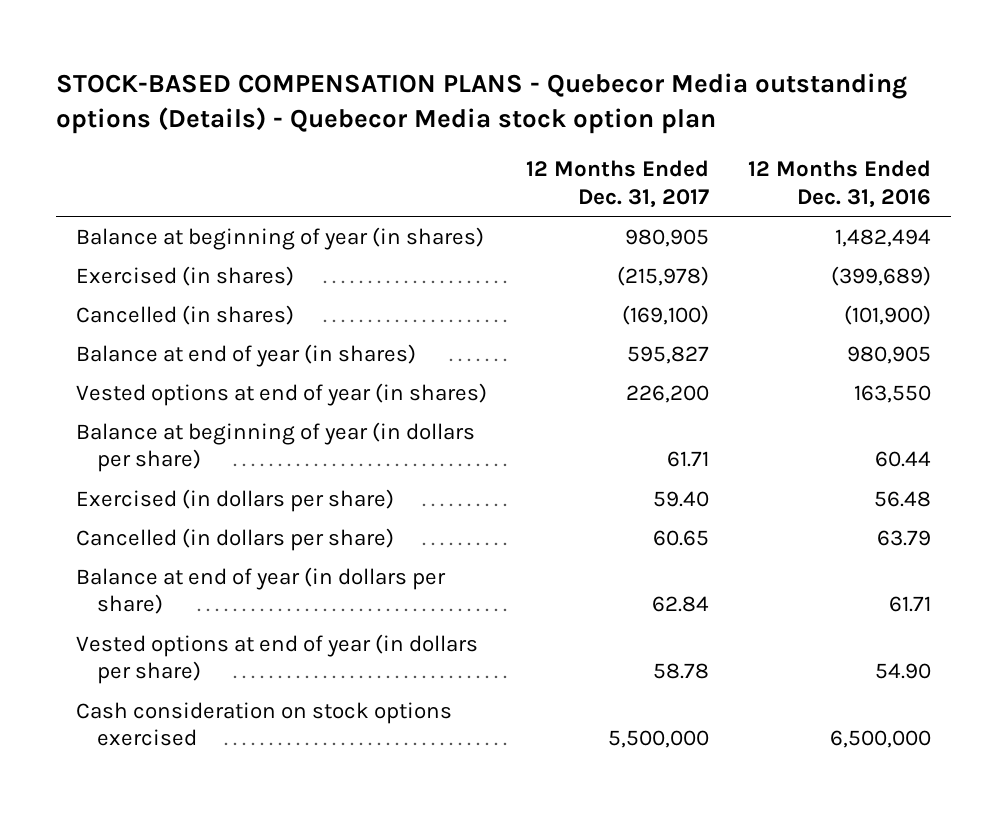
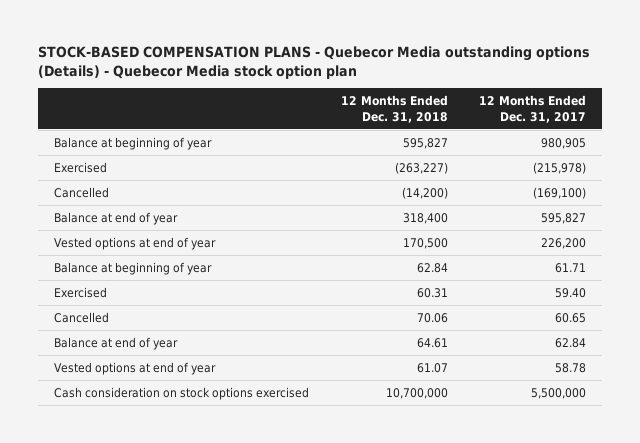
[748,160,932,208] 12 Months Ended Dec. 31, 2016 -> none
none -> [340,94,448,123] 12 Months Ended Dec. 31, 2018
[75,226,484,250] Balance at beginning of year (in shares) -> [53,136,212,150] Balance at beginning of year
[75,265,294,286] Exercised (in shares) -> [53,161,107,173] Exercised
[75,304,294,325] Cancelled (in shares) -> [53,186,109,198] Cancelled
[75,343,416,367] Balance at end of year (in shares) -> [53,211,178,225] Balance at end of year
[75,382,487,406] Vested options at end of year (in shares) -> [53,236,216,250] Vested options at end of year
[75,421,475,473] Balance at beginning of year (in dollars per share) -> [53,261,212,275] Balance at beginning of year
[75,488,394,512] Exercised (in dollars per share) -> [53,286,107,298] Exercised
[75,527,394,551] Cancelled (in dollars per share) -> [53,311,109,323] Cancelled
[75,566,446,615] Balance at end of year (in dollars per share) -> [53,336,178,350] Balance at end of year
[75,633,478,685] Vested options at end of year (in dollars per share) -> [53,361,216,375] Vested options at end of year

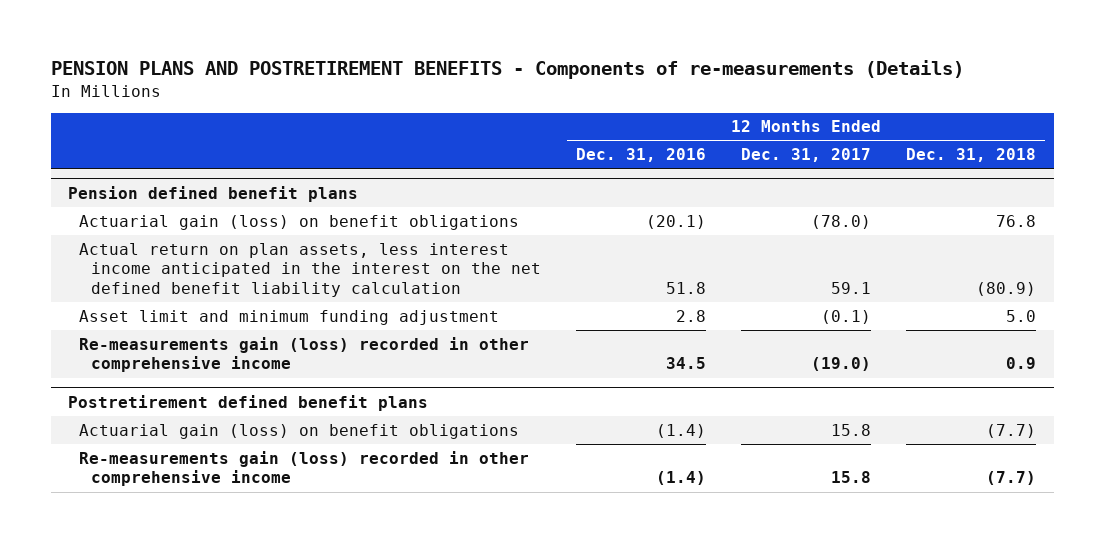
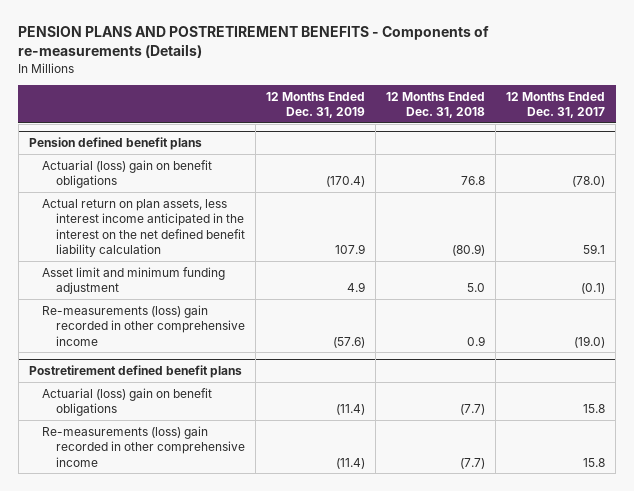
[575,148,706,163] Dec. 31, 2016 -> none
none -> [266,91,366,119] 12 Months Ended Dec. 31, 2019
[79,214,520,230] Actuarial gain (loss) on benefit obligations -> [42,159,213,189] Actuarial (loss) gain on benefit obligations
[79,336,530,373] Re-measurements gain (loss) recorded in other comprehensive income -> [42,304,245,346] Re-measurements (loss) gain recorded in other comprehensive income
[79,423,520,439] Actuarial gain (loss) on benefit obligations -> [42,387,213,417] Actuarial (loss) gain on benefit obligations
[79,450,530,487] Re-measurements gain (loss) recorded in other comprehensive income -> [42,425,245,467] Re-measurements (loss) gain recorded in other comprehensive income

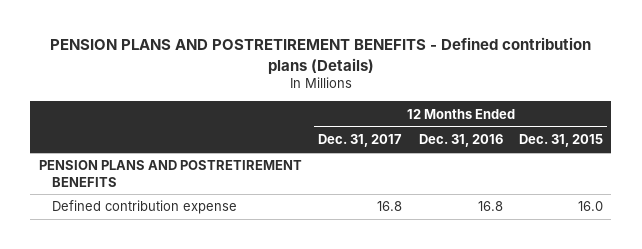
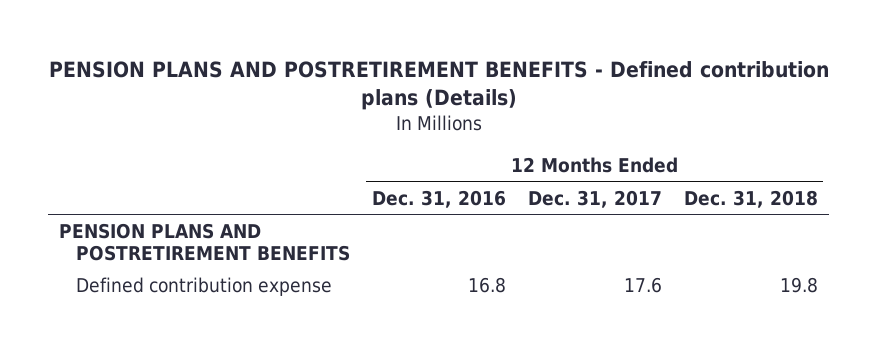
[519,134,604,148] Dec. 31, 2015 -> none
none -> [683,189,818,208] Dec. 31, 2018
[377,201,403,212] 16.8 -> [623,277,662,294] 17.6

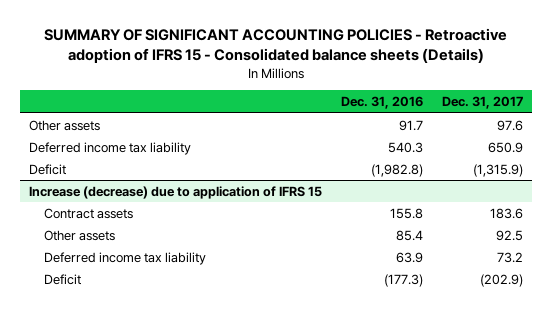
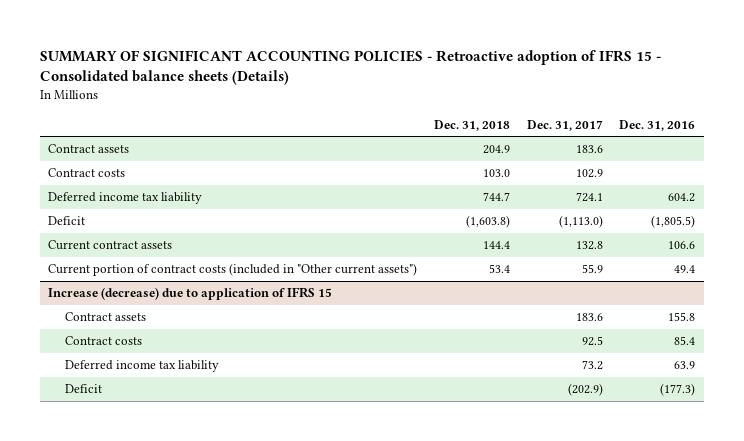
none -> [434,119,511,131] Dec. 31, 2018
[29,119,101,131] Other assets -> none
none -> [48,144,130,154] Contract assets
none -> [48,168,126,178] Contract costs
[388,141,424,153] 540.3 -> [668,193,696,203] 604.2
[487,141,523,153] 650.9 -> [575,192,603,203] 724.1
[371,163,424,177] (1,982.8) -> [651,215,696,229] (1,805.5)
[472,163,523,177] (1,315.9) -> [558,215,603,229] (1,113.0)
none -> [48,240,173,251] Current contract assets
none -> [48,263,418,277] Current portion of contract costs (included in "Other current assets")
[43,229,115,241] Other assets -> [65,336,143,346] Contract costs

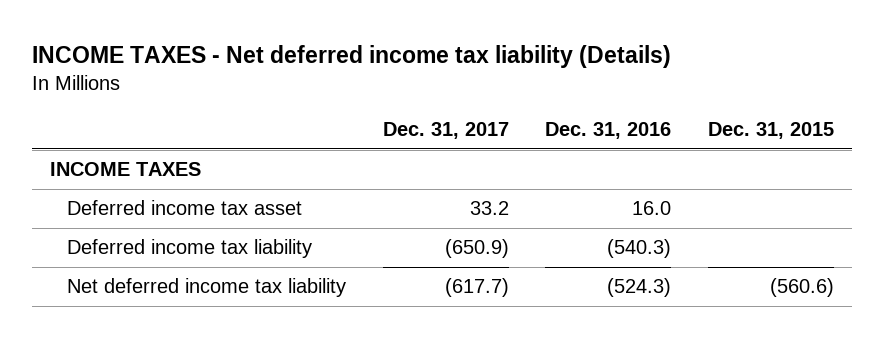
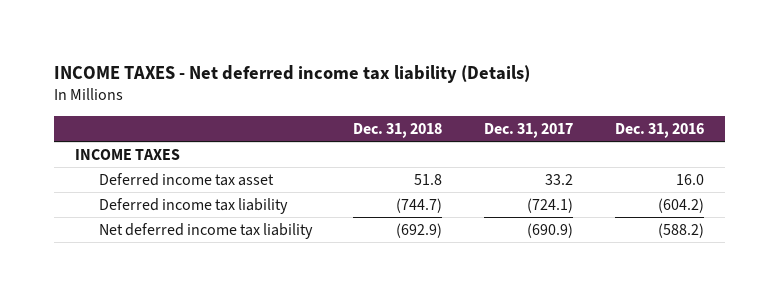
[707,122,834,140] Dec. 31, 2015 -> none
none -> [353,122,443,138] Dec. 31, 2018
[444,239,509,259] (650.9) -> [527,197,574,213] (724.1)
[607,239,672,259] (540.3) -> [658,197,705,213] (604.2)
[444,278,509,298] (617.7) -> [527,222,574,238] (690.9)
[607,278,672,298] (524.3) -> [658,222,705,238] (588.2)

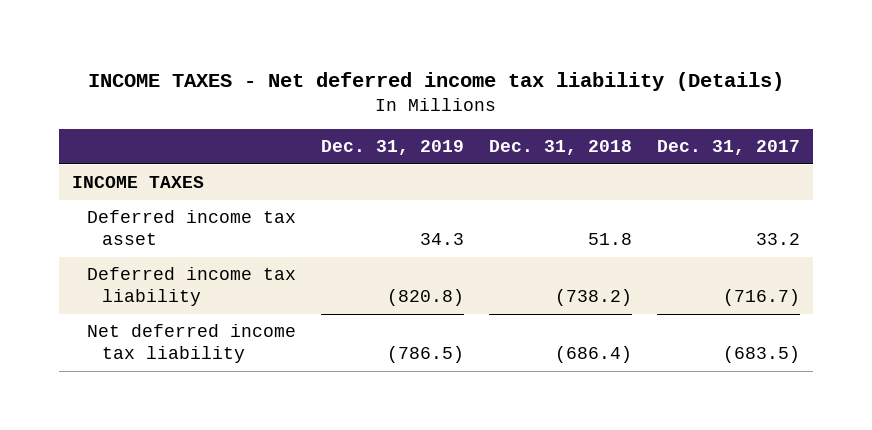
[615,122,705,138] Dec. 31, 2016 -> none
none -> [321,140,465,156] Dec. 31, 2019
[396,197,443,213] (744.7) -> [555,289,633,307] (738.2)
[527,197,574,213] (724.1) -> [723,289,801,307] (716.7)
[396,222,443,238] (692.9) -> [555,346,633,364] (686.4)
[527,222,574,238] (690.9) -> [723,346,801,364] (683.5)

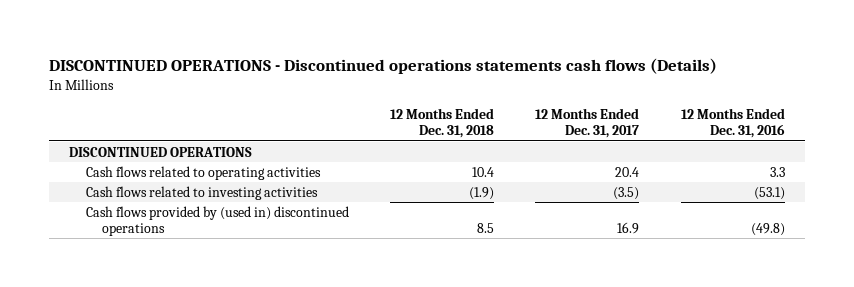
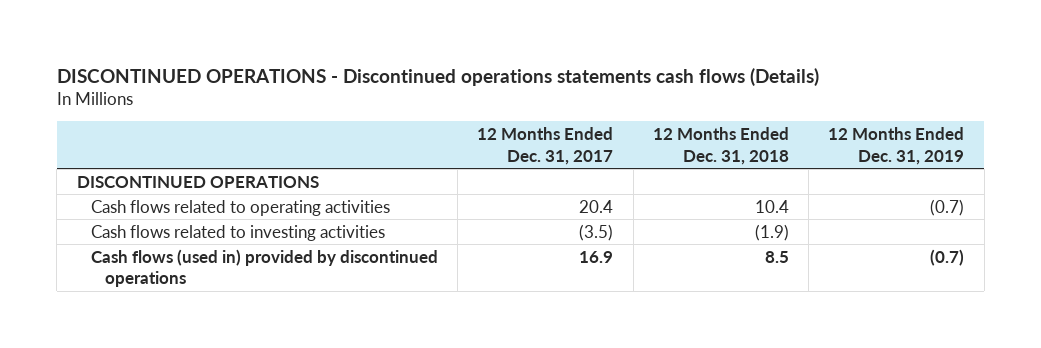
[680,108,785,139] 12 Months Ended Dec. 31, 2016 -> none
none -> [828,127,965,165] 12 Months Ended Dec. 31, 2019
[85,205,349,237] Cash flows provided by (used in) discontinued operations -> [90,248,438,288] Cash flows (used in) provided by discontinued operations

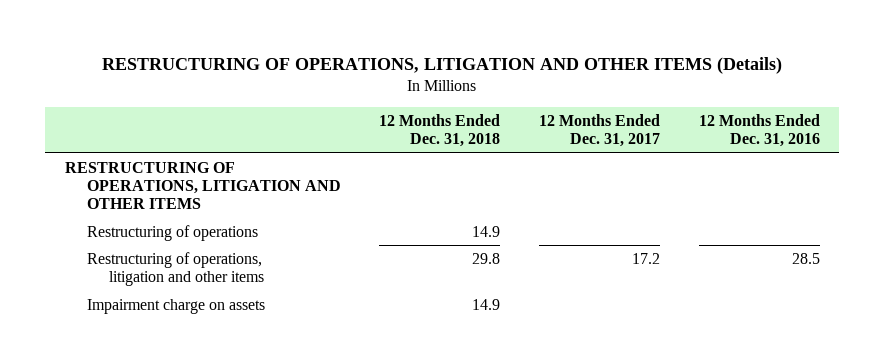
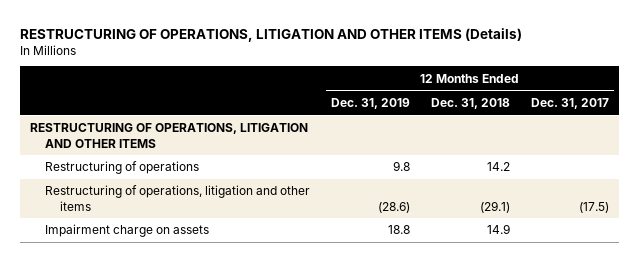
[698,113,820,148] 12 Months Ended Dec. 31, 2016 -> none
none -> [331,98,411,110] Dec. 31, 2019
[472,225,501,237] 14.9 -> [487,162,511,172] 14.2
[472,252,501,264] 29.8 -> [480,200,511,213] (29.1)
[631,252,660,264] 17.2 -> [578,201,609,213] (17.5)

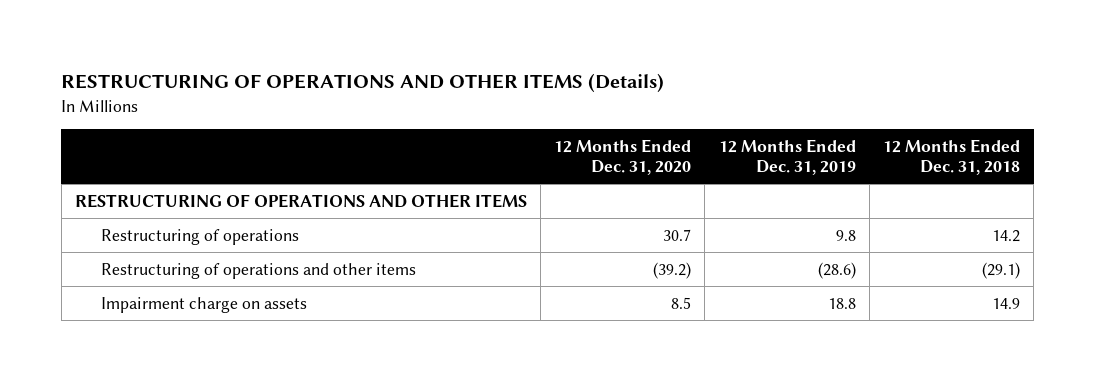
[20,27,523,42] RESTRUCTURING OF OPERATIONS, LITIGATION AND OTHER ITEMS (Details) -> [61,73,665,94] RESTRUCTURING OF OPERATIONS AND OTHER ITEMS (Details)
[530,98,609,110] Dec. 31, 2017 -> none
none -> [554,138,692,176] 12 Months Ended Dec. 31, 2020
[30,123,309,148] RESTRUCTURING OF OPERATIONS, LITIGATION AND OTHER ITEMS -> [74,193,527,208] RESTRUCTURING OF OPERATIONS AND OTHER ITEMS
[45,185,311,211] Restructuring of operations, litigation and other items -> [101,262,417,279] Restructuring of operations and other items

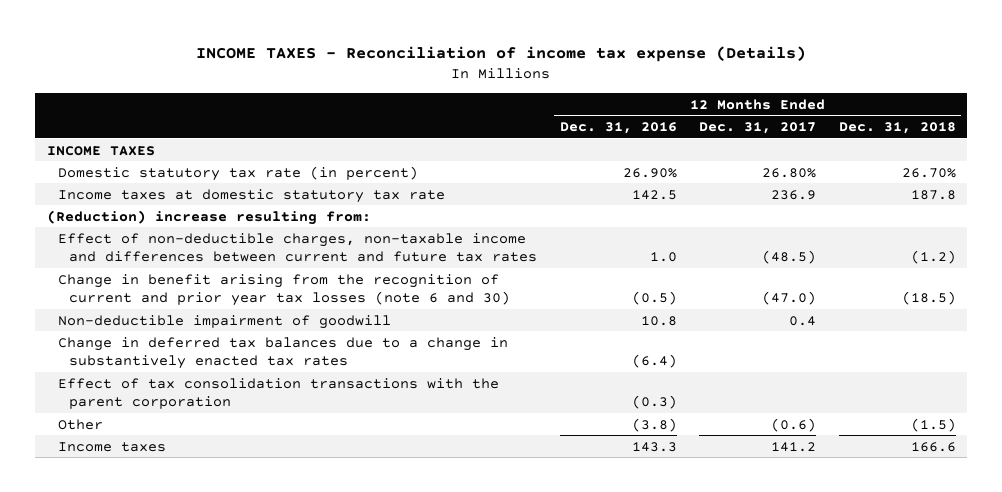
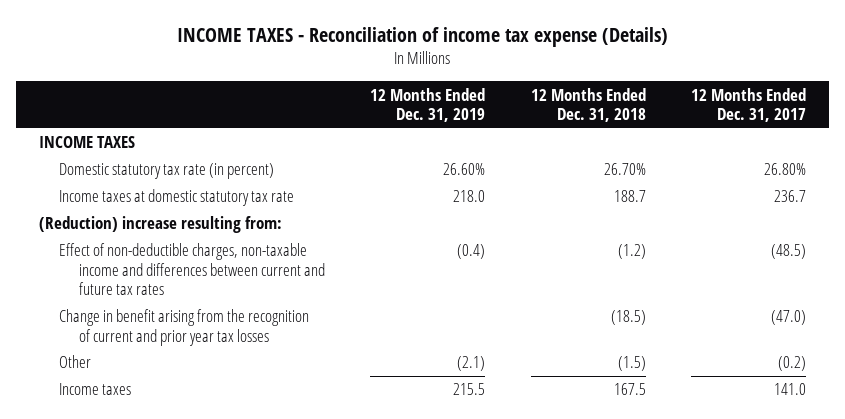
[559,121,677,134] Dec. 31, 2016 -> none
none -> [370,87,486,123] 12 Months Ended Dec. 31, 2019
[771,189,817,200] 236.9 -> [774,190,807,203] 236.7
[910,189,956,200] 187.8 -> [613,190,646,203] 188.7
[57,314,391,329] Non-deductible impairment of goodwill -> none
[57,336,508,370] Change in deferred tax balances due to a change in substantively enacted tax rates -> none
[57,377,499,410] Effect of tax consolidation transactions with the parent corporation -> none
[57,273,510,307] Change in benefit arising from the recognition of current and prior year tax losses (note 6 and 30) -> [58,309,309,346] Change in benefit arising from the recognition of current and prior year tax losses
[771,417,817,432] (0.6) -> [778,356,807,372] (0.2)
[771,441,817,452] 141.2 -> [774,383,807,396] 141.0
[910,441,956,452] 166.6 -> [613,383,646,396] 167.5

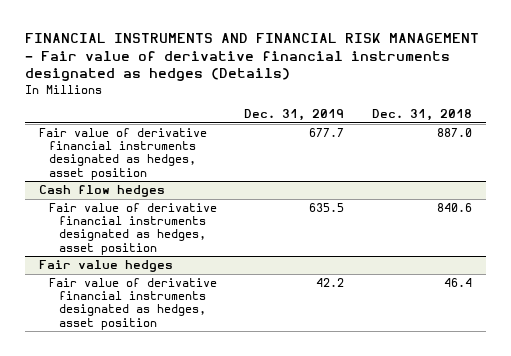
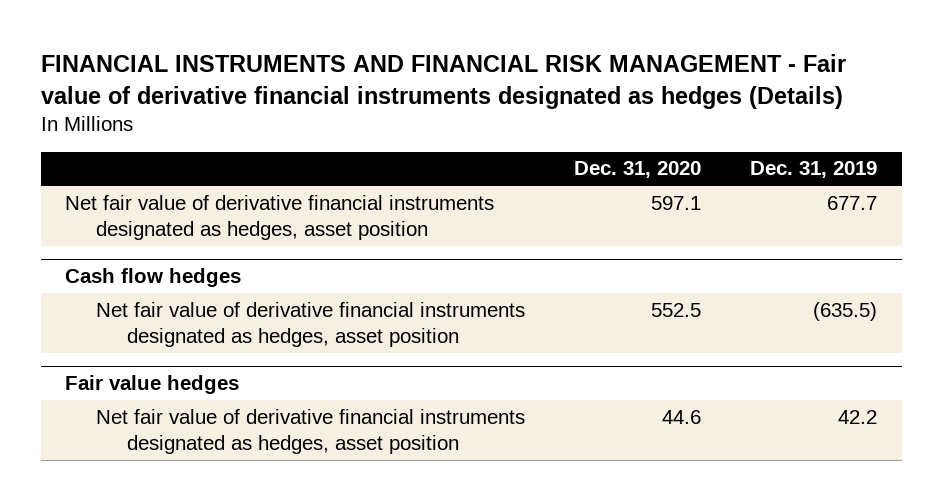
[371,109,472,122] Dec. 31, 2018 -> none
none -> [574,161,702,179] Dec. 31, 2020
[39,128,208,180] Fair value of derivative financial instruments designated as hedges, asset position -> [65,194,495,241] Net fair value of derivative financial instruments designated as hedges, asset position
[48,203,217,255] Fair value of derivative financial instruments designated as hedges, asset position -> [96,301,526,348] Net fair value of derivative financial instruments designated as hedges, asset position
[309,203,345,213] 635.5 -> [813,301,878,321] (635.5)
[48,278,217,330] Fair value of derivative financial instruments designated as hedges, asset position -> [96,408,526,455] Net fair value of derivative financial instruments designated as hedges, asset position

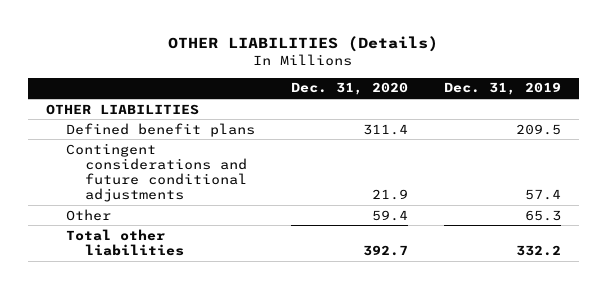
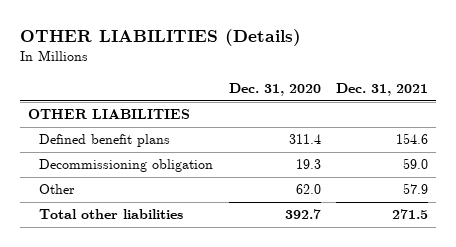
[444,82,562,96] Dec. 31, 2019 -> none
none -> [335,83,428,97] Dec. 31, 2021
[65,142,248,203] Contingent considerations and future conditional adjustments -> none
none -> [39,159,214,173] Decommissioning obligation
[371,209,408,221] 59.4 -> [295,184,321,195] 62.0

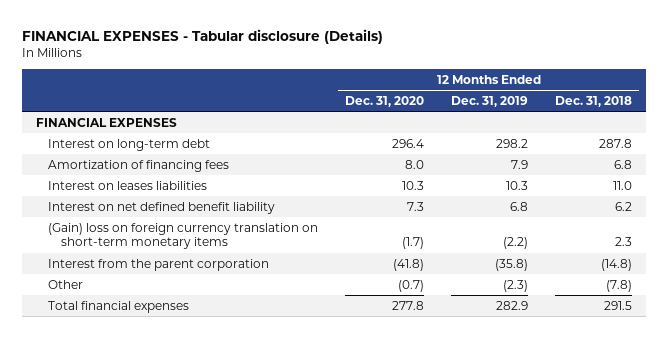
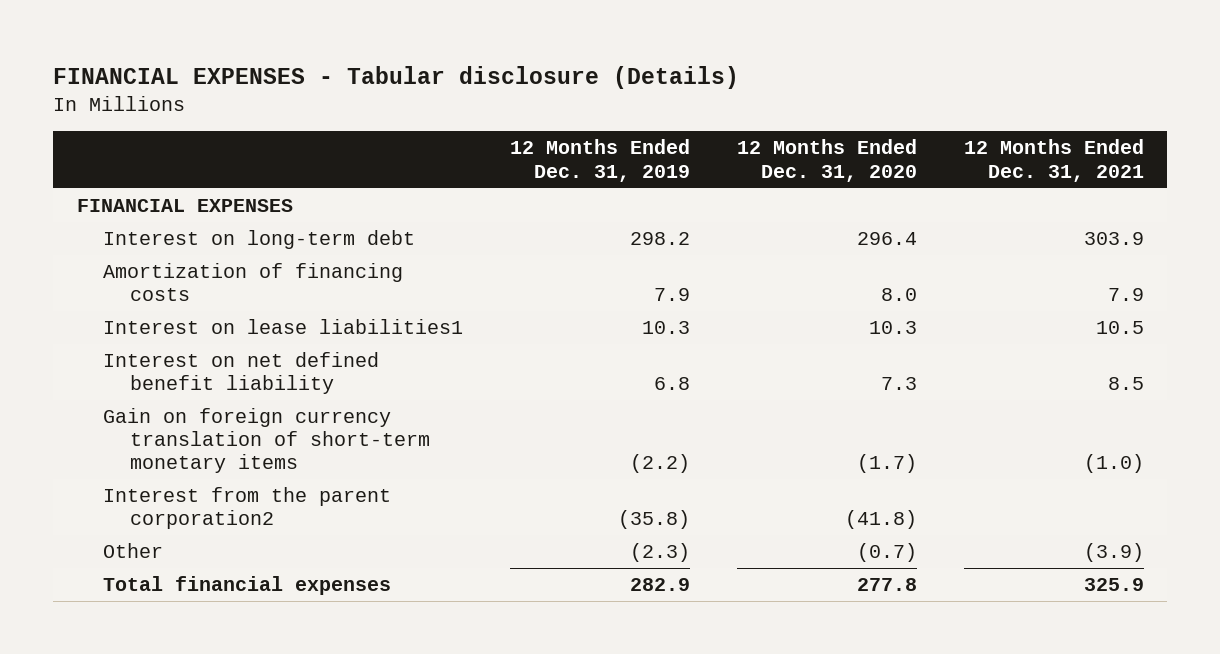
[555,95,633,107] Dec. 31, 2018 -> none
none -> [963,139,1144,182] 12 Months Ended Dec. 31, 2021
[48,159,230,172] Amortization of financing fees -> [103,263,404,302] Amortization of financing costs
[48,180,208,190] Interest on leases liabilities -> [103,319,464,335] Interest on lease liabilities1
[48,222,319,250] (Gain) loss on foreign currency translation on short-term monetary items -> [103,408,430,474] Gain on foreign currency translation of short-term monetary items
[48,258,270,271] Interest from the parent corporation -> [103,487,392,530] Interest from the parent corporation2

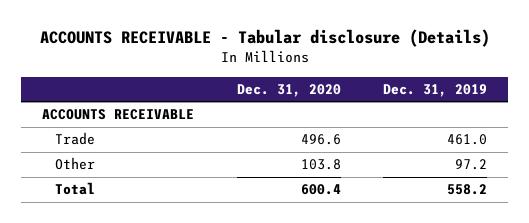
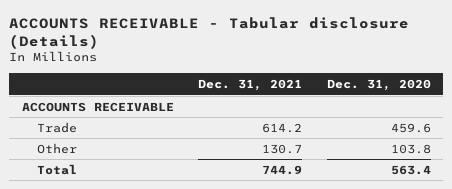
[383,83,488,97] Dec. 31, 2019 -> none
none -> [198,78,303,91] Dec. 31, 2021
[300,134,341,146] 496.6 -> [390,122,431,133] 459.6
[300,184,341,196] 600.4 -> [390,164,431,175] 563.4

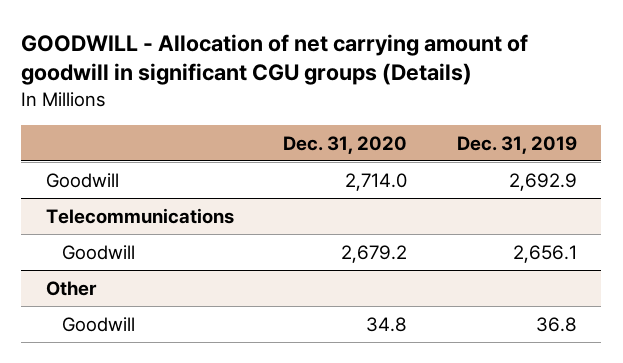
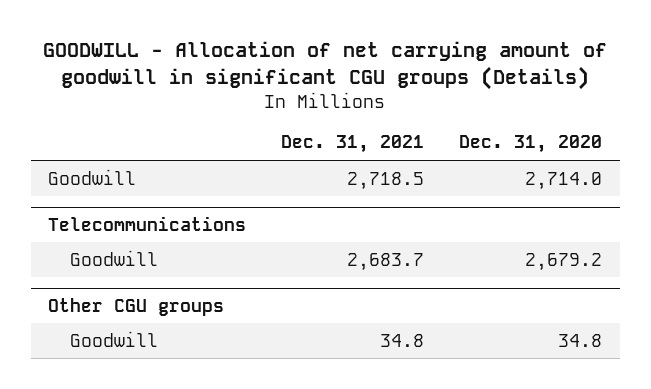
[456,135,577,154] Dec. 31, 2019 -> none
none -> [281,135,425,154] Dec. 31, 2021
[46,280,98,296] Other -> [48,297,225,316] Other CGU groups

